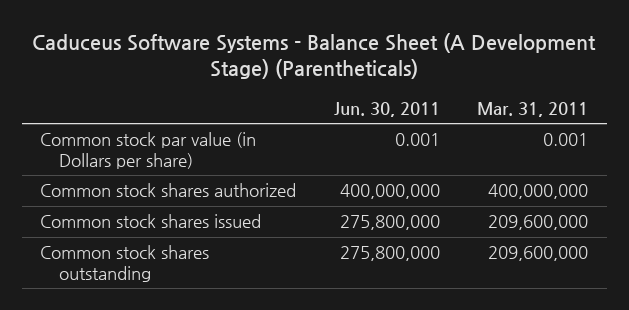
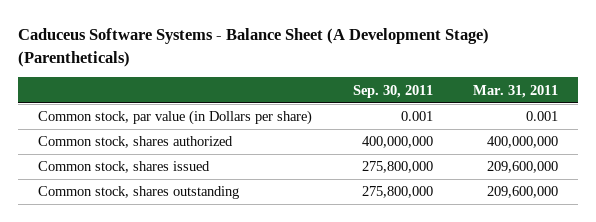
[333,101,440,117] Jun. 30, 2011 -> none
none -> [352,84,433,98] Sep. 30, 2011
[40,132,257,169] Common stock par value (in Dollars per share) -> [38,110,313,126] Common stock, par value (in Dollars per share)
[40,183,297,198] Common stock shares authorized -> [38,136,234,149] Common stock, shares authorized
[40,214,262,229] Common stock shares issued -> [38,161,211,174] Common stock, shares issued
[40,245,210,282] Common stock shares outstanding -> [38,186,240,200] Common stock, shares outstanding

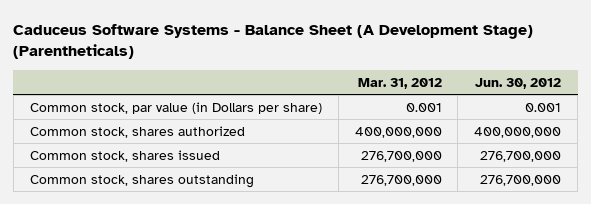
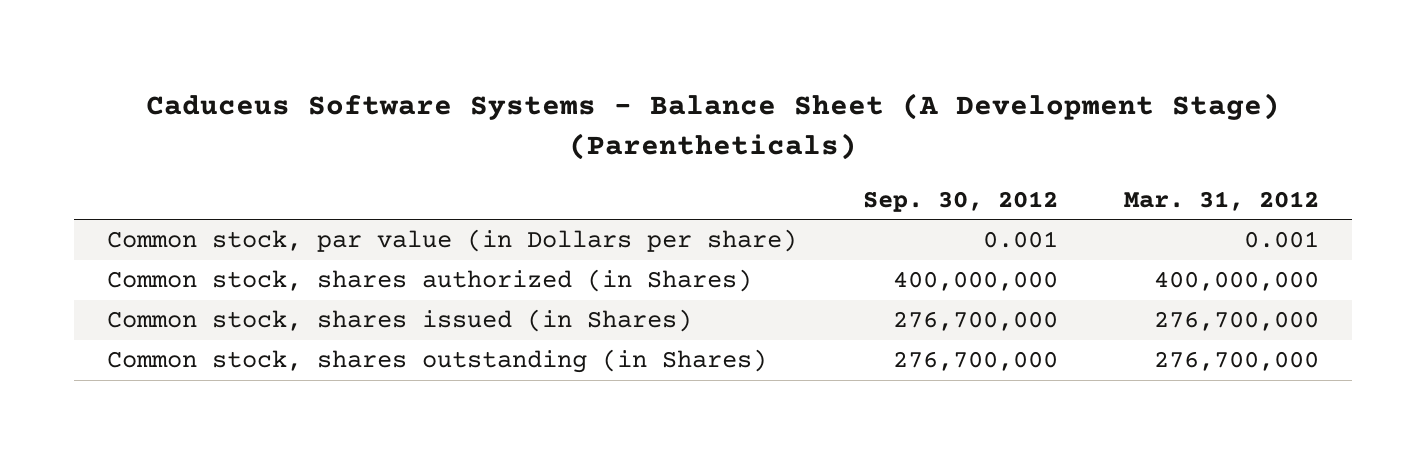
[475,77,562,89] Jun. 30, 2012 -> none
none -> [863,191,1059,213] Sep. 30, 2012
[29,125,245,138] Common stock, shares authorized -> [107,269,753,293] Common stock, shares authorized (in Shares)
[29,149,220,162] Common stock, shares issued -> [107,309,693,333] Common stock, shares issued (in Shares)
[29,173,254,188] Common stock, shares outstanding -> [107,349,768,374] Common stock, shares outstanding (in Shares)

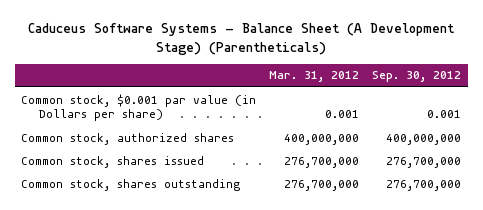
[107,229,798,253] Common stock, par value (in Dollars per share) -> [21,93,257,122] Common stock, $0.001 par value (in Dollars per share)
[107,269,753,293] Common stock, shares authorized (in Shares) -> [21,132,235,145] Common stock, authorized shares
[107,309,693,333] Common stock, shares issued (in Shares) -> [21,155,205,168] Common stock, shares issued
[107,349,768,374] Common stock, shares outstanding (in Shares) -> [21,178,241,191] Common stock, shares outstanding

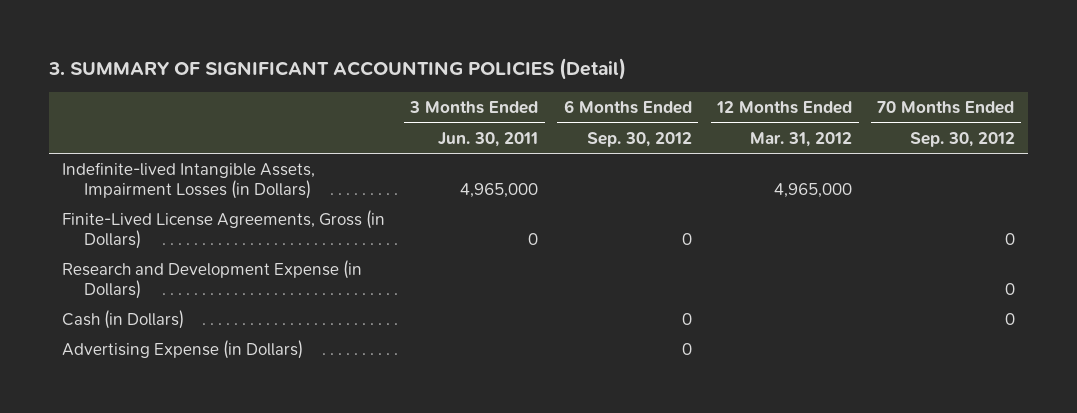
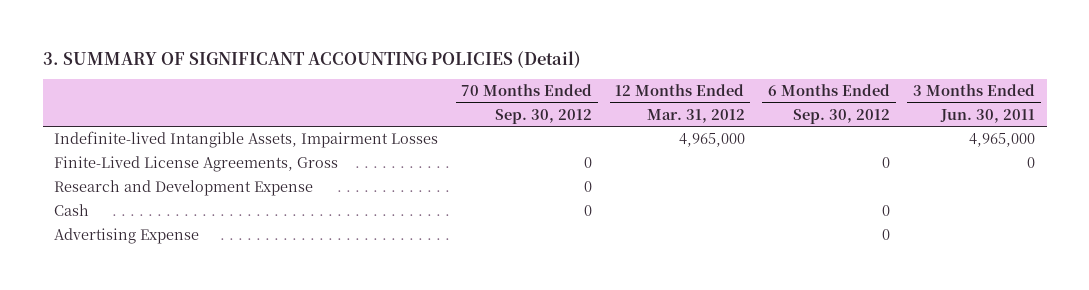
[61,161,315,199] Indefinite-lived Intangible Assets, Impairment Losses (in Dollars) -> [54,130,439,148] Indefinite-lived Intangible Assets, Impairment Losses
[61,209,385,249] Finite-Lived License Agreements, Gross (in Dollars) -> [54,155,339,172] Finite-Lived License Agreements, Gross
[61,259,362,299] Research and Development Expense (in Dollars) -> [54,179,314,196] Research and Development Expense
[61,309,184,329] Cash (in Dollars) -> [54,203,90,216] Cash
[61,339,303,359] Advertising Expense (in Dollars) -> [54,227,200,244] Advertising Expense

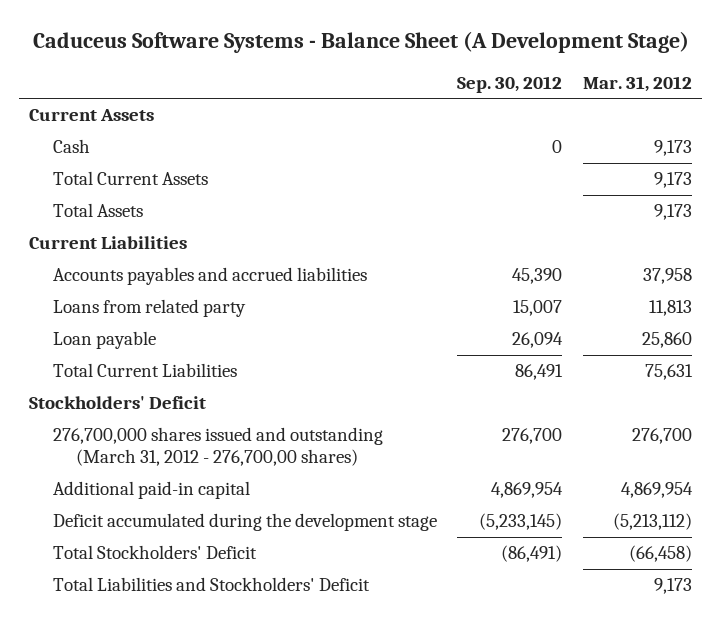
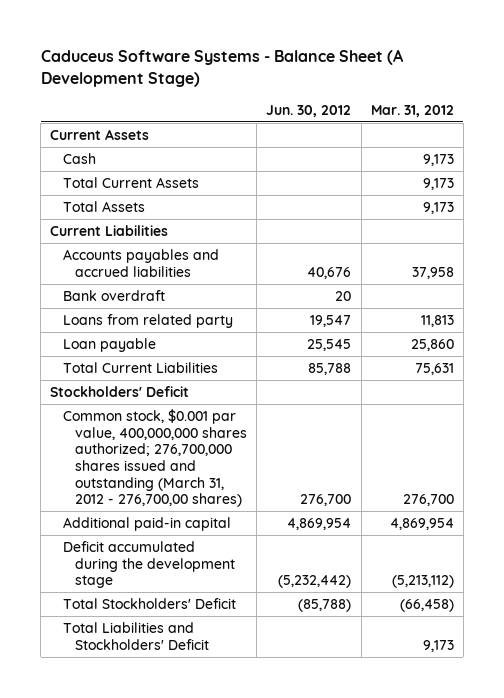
[457,75,563,93] Sep. 30, 2012 -> none
none -> [266,104,352,117] Jun. 30, 2012
none -> [62,289,165,301] Bank overdraft
[52,427,383,467] 276,700,000 shares issued and outstanding (March 31, 2012 - 276,700,00 shares) -> [62,408,248,508] Common stock, $0.001 par value, 400,000,000 shares authorized; 276,700,000 shares issued and outstanding (March 31, 2012 - 276,700,00 shares)

